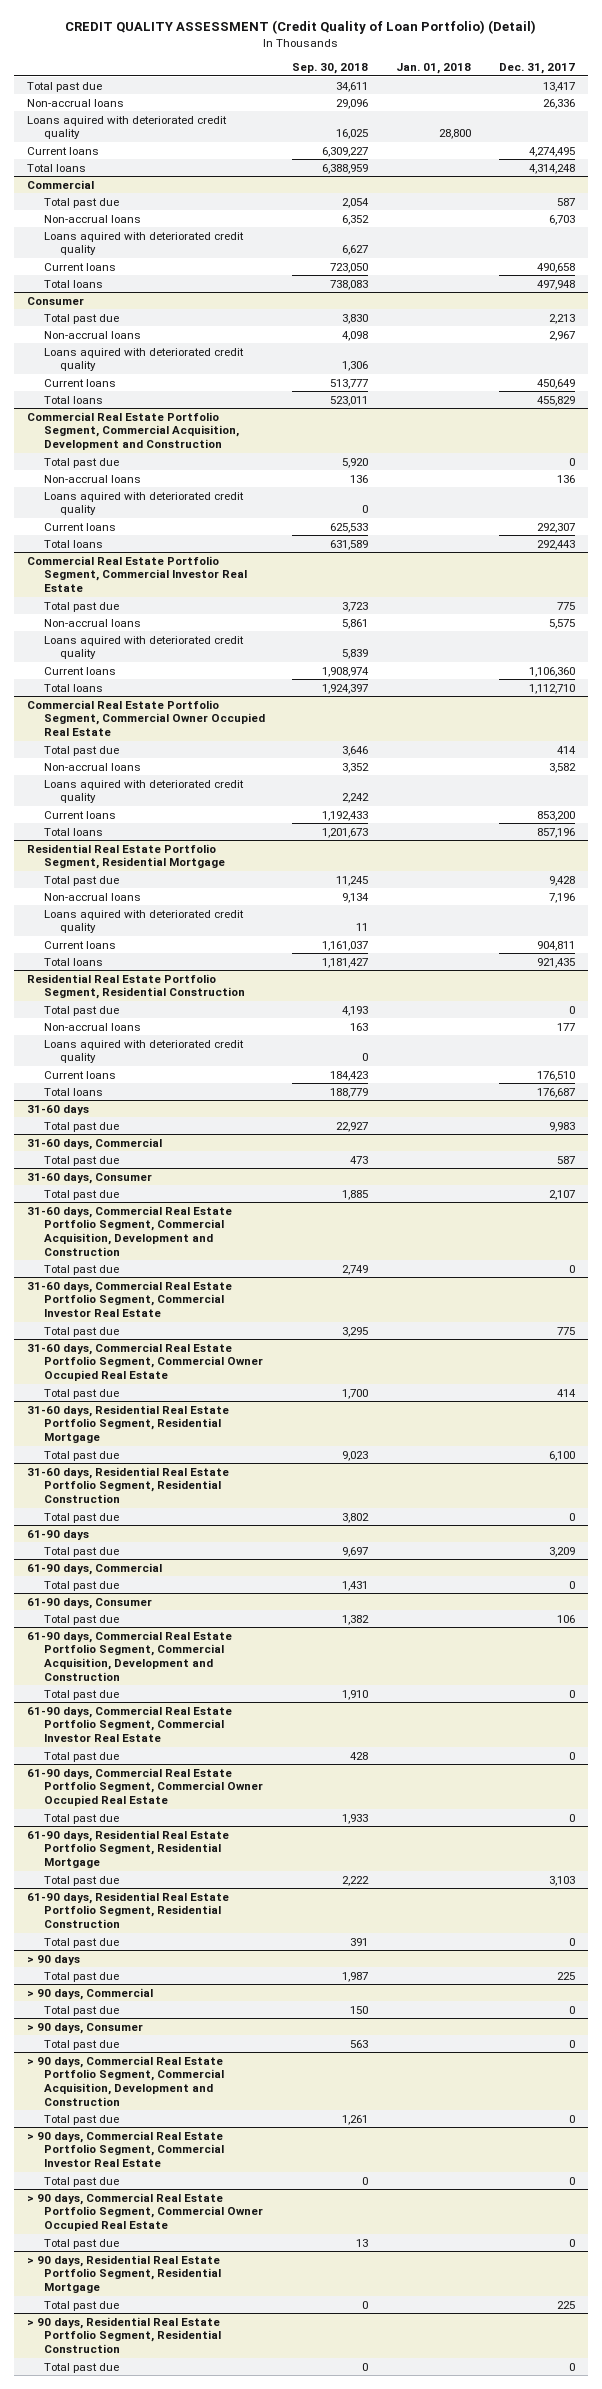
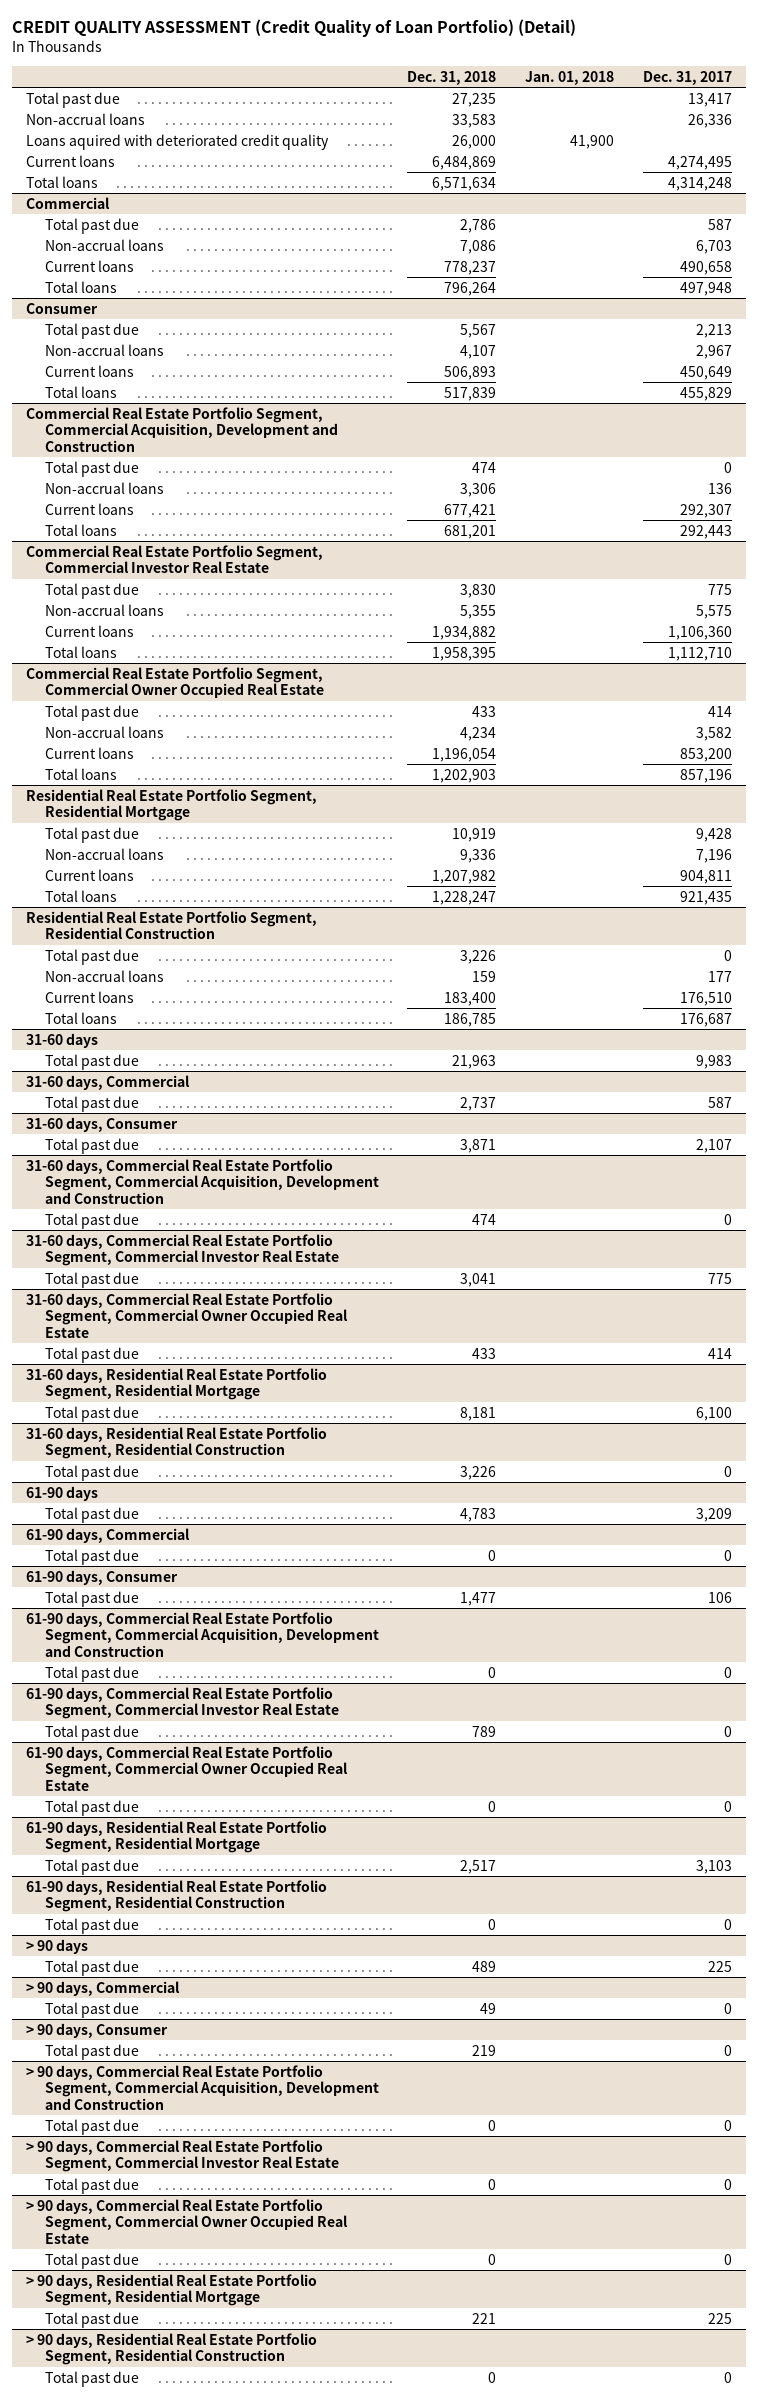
[292,63,369,75] Sep. 30, 2018 -> none
none -> [407,70,497,85] Dec. 31, 2018
[438,129,471,140] 28,800 -> [569,134,614,149] 41,900
[43,231,244,256] Loans aquired with deteriorated credit quality -> none
[43,347,244,372] Loans aquired with deteriorated credit quality -> none
[43,491,244,516] Loans aquired with deteriorated credit quality -> none
[43,635,244,660] Loans aquired with deteriorated credit quality -> none
[43,779,244,804] Loans aquired with deteriorated credit quality -> none
[43,909,244,934] Loans aquired with deteriorated credit quality -> none
[43,1039,244,1064] Loans aquired with deteriorated credit quality -> none

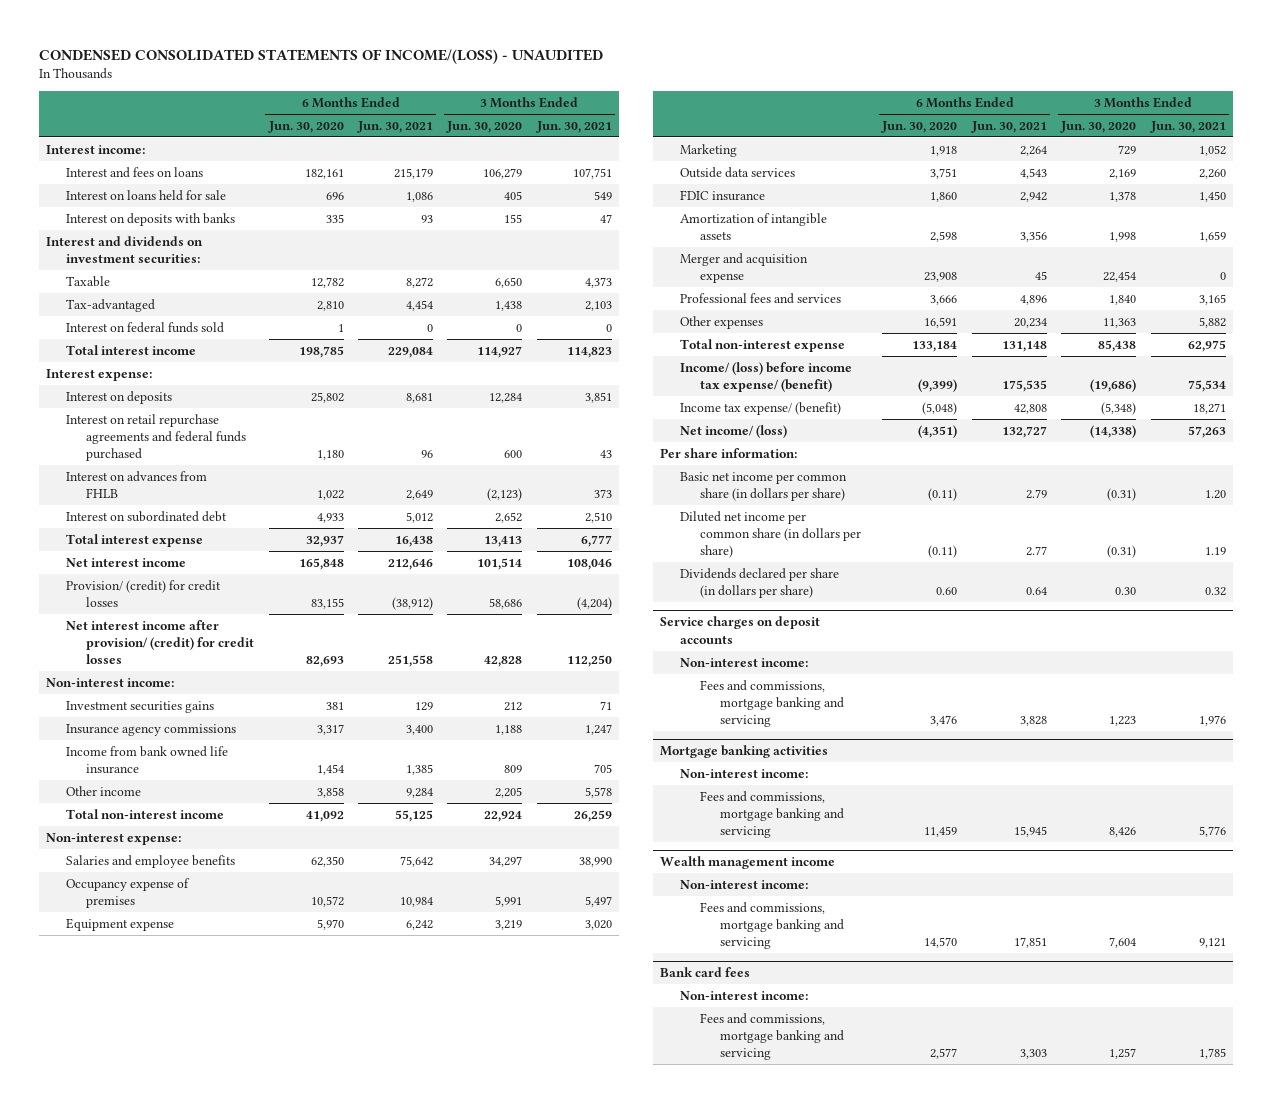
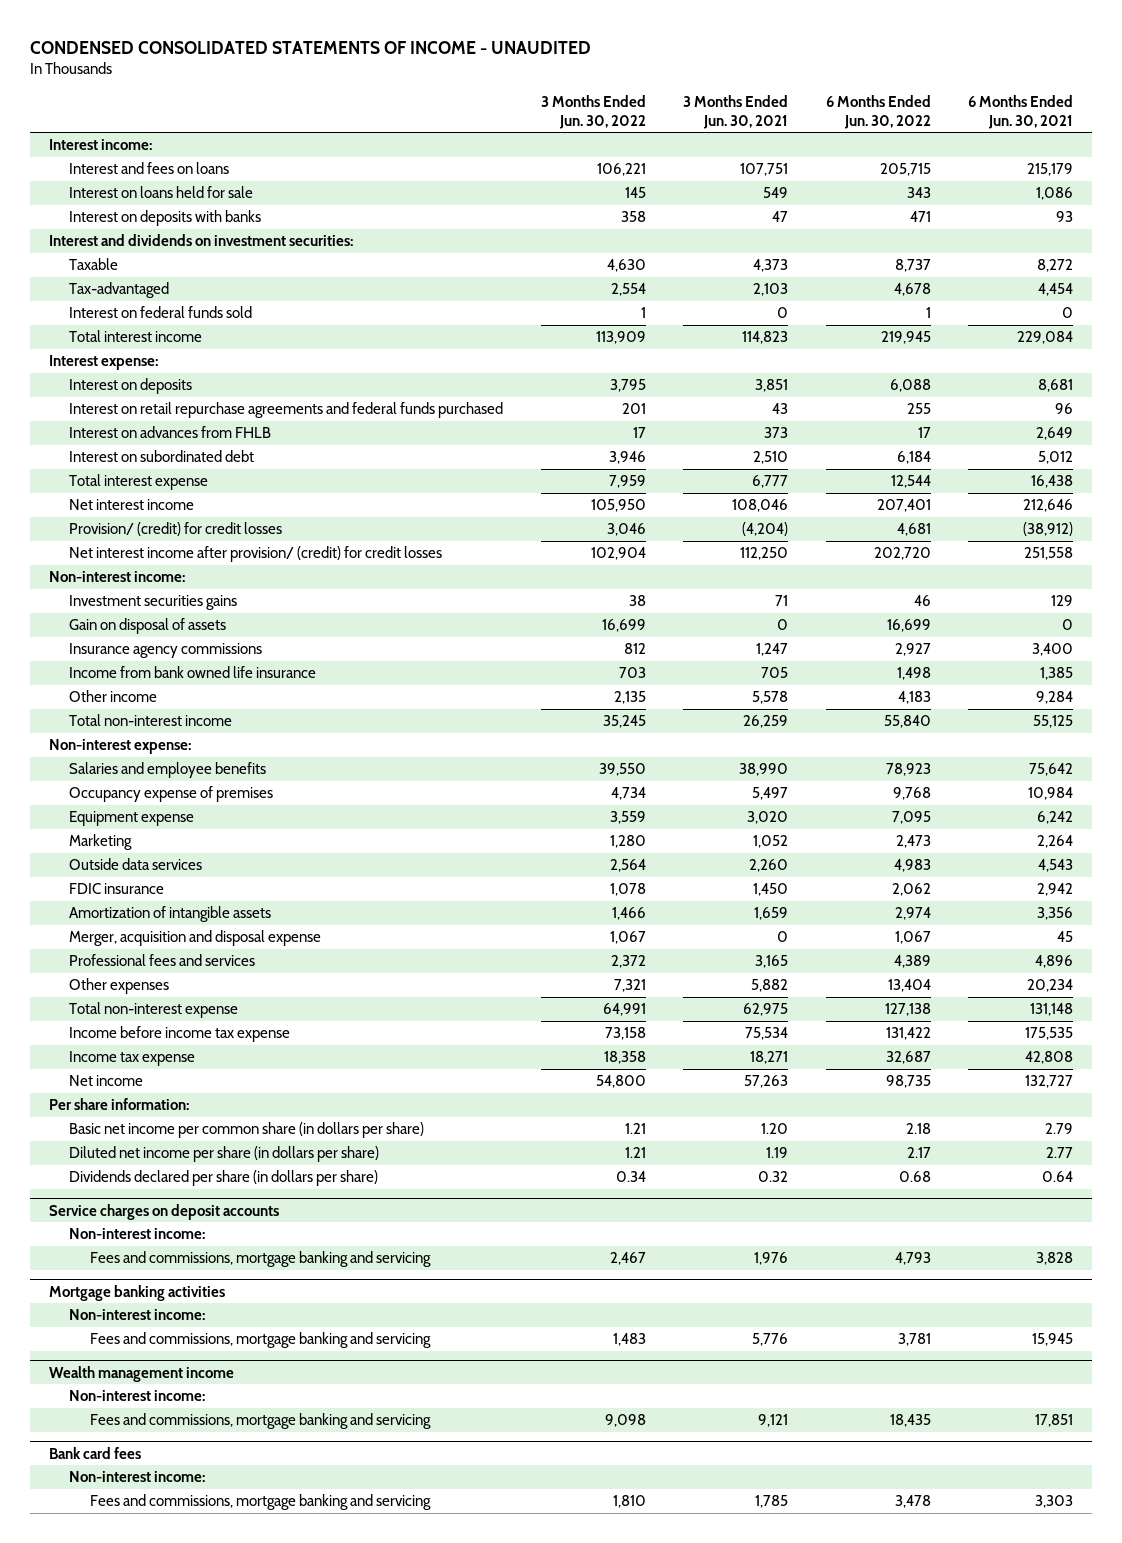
[38,48,603,64] CONDENSED CONSOLIDATED STATEMENTS OF INCOME/(LOSS) - UNAUDITED -> [30,40,592,54] CONDENSED CONSOLIDATED STATEMENTS OF INCOME - UNAUDITED
[267,120,344,133] Jun. 30, 2020 -> none
[446,120,523,133] Jun. 30, 2020 -> none
none -> [540,94,646,129] 3 Months Ended Jun. 30, 2022
none -> [825,94,931,129] 6 Months Ended Jun. 30, 2022
none -> [69,618,227,635] Gain on disposal of assets
[679,252,808,284] Merger and acquisition expense -> [69,930,322,947] Merger, acquisition and disposal expense
[679,361,852,393] Income/ (loss) before income tax expense/ (benefit) -> [69,1026,291,1043] Income before income tax expense
[679,401,841,415] Income tax expense/ (benefit) -> [69,1051,196,1067] Income tax expense
[679,424,787,438] Net income/ (loss) -> [69,1075,144,1087] Net income
[679,510,862,559] Diluted net income per common share (in dollars per share) -> [69,1146,380,1163] Diluted net income per share (in dollars per share)

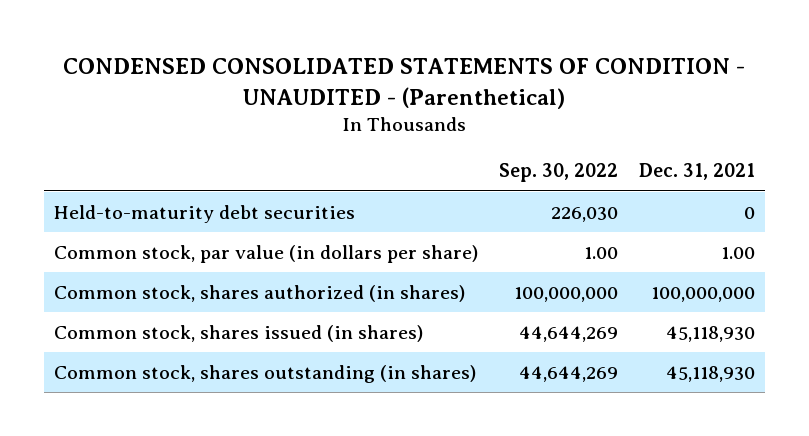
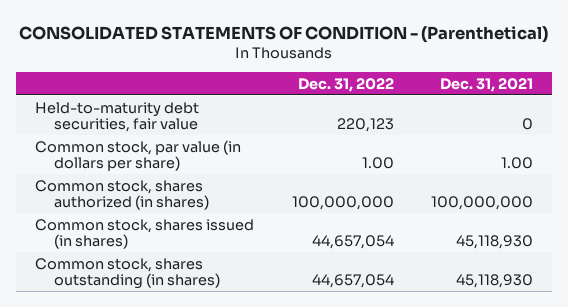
[63,58,746,109] CONDENSED CONSOLIDATED STATEMENTS OF CONDITION - UNAUDITED - (Parenthetical) -> [19,25,549,43] CONSOLIDATED STATEMENTS OF CONDITION - (Parenthetical)
[498,163,618,183] Sep. 30, 2022 -> none
none -> [297,77,394,92] Dec. 31, 2022
[54,204,356,223] Held-to-maturity debt securities -> [35,101,200,133] Held-to-maturity debt securities, fair value

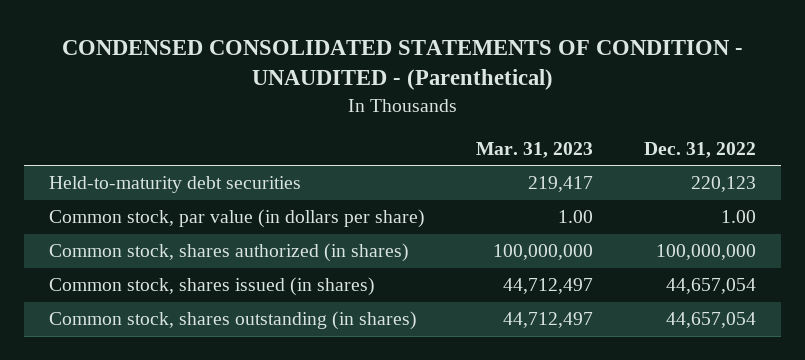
[19,25,549,43] CONSOLIDATED STATEMENTS OF CONDITION - (Parenthetical) -> [61,39,743,91] CONDENSED CONSOLIDATED STATEMENTS OF CONDITION - UNAUDITED - (Parenthetical)
[440,77,534,92] Dec. 31, 2021 -> none
none -> [476,141,594,158] Mar. 31, 2023
[35,101,200,133] Held-to-maturity debt securities, fair value -> [49,176,302,194] Held-to-maturity debt securities

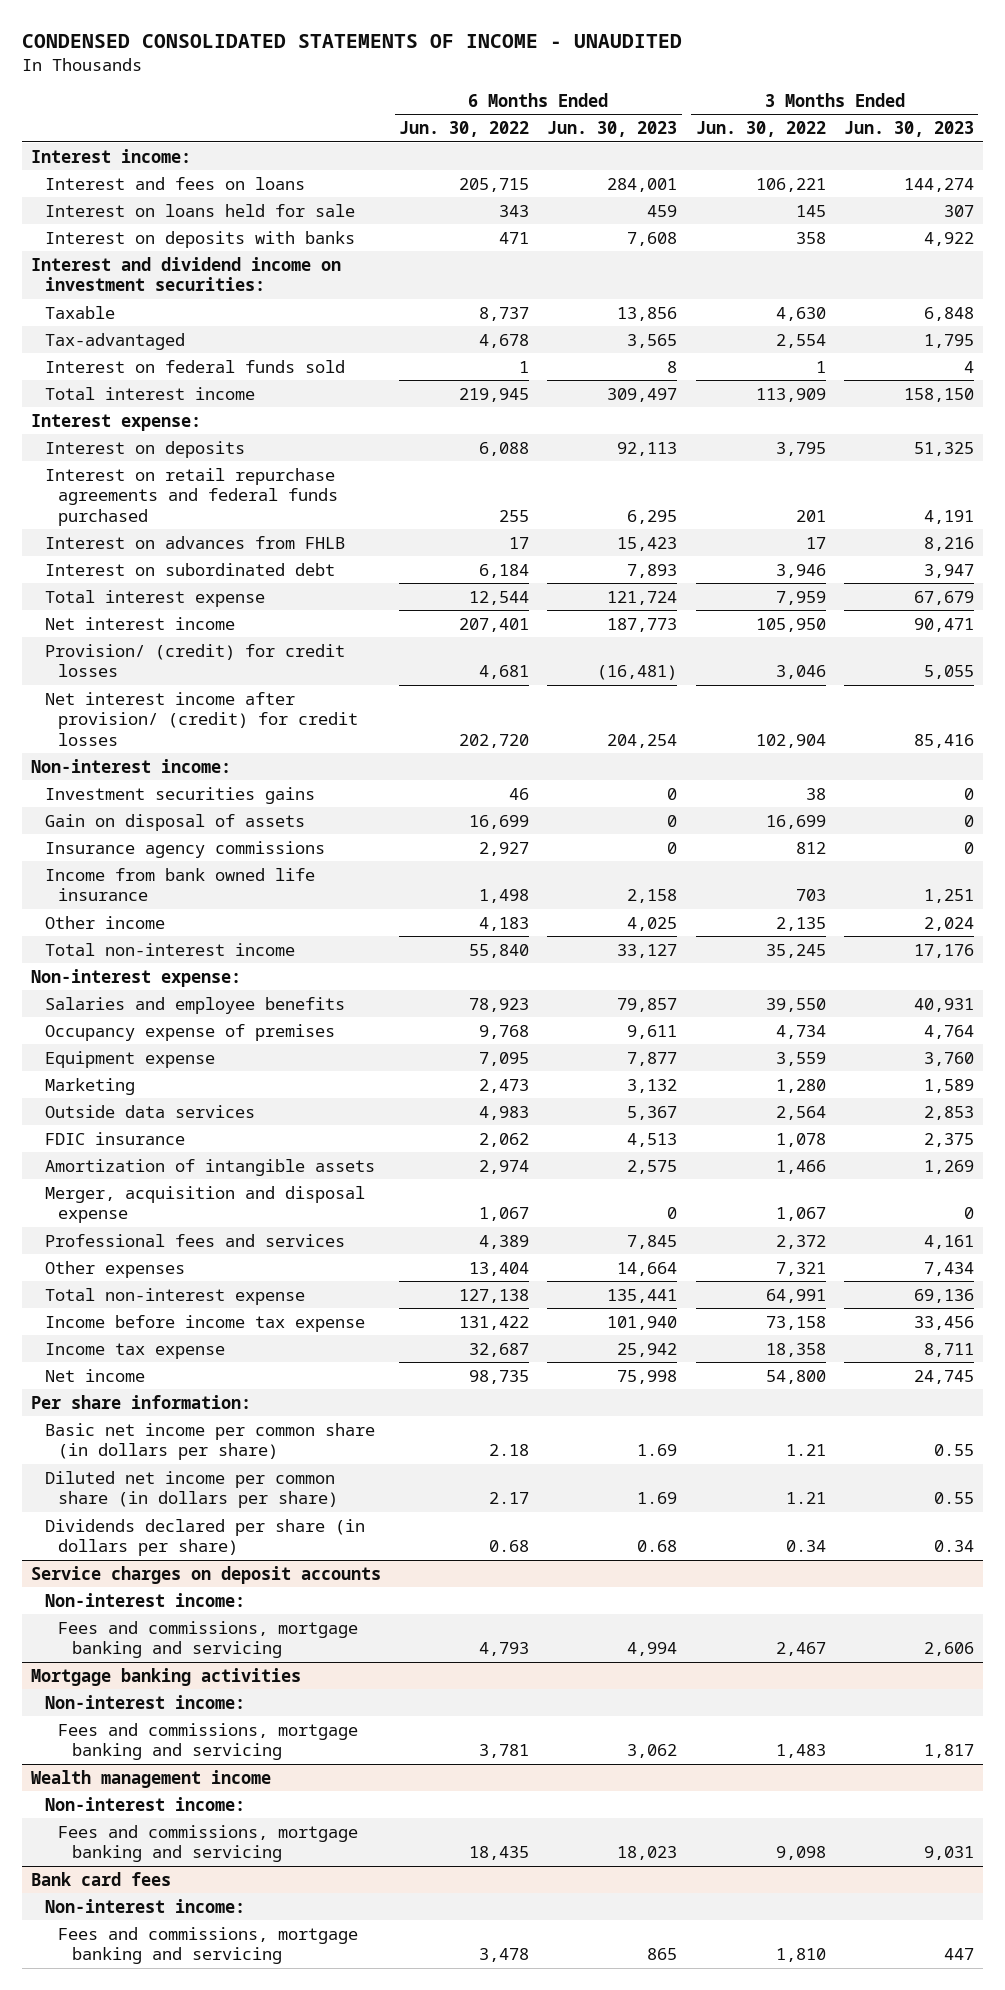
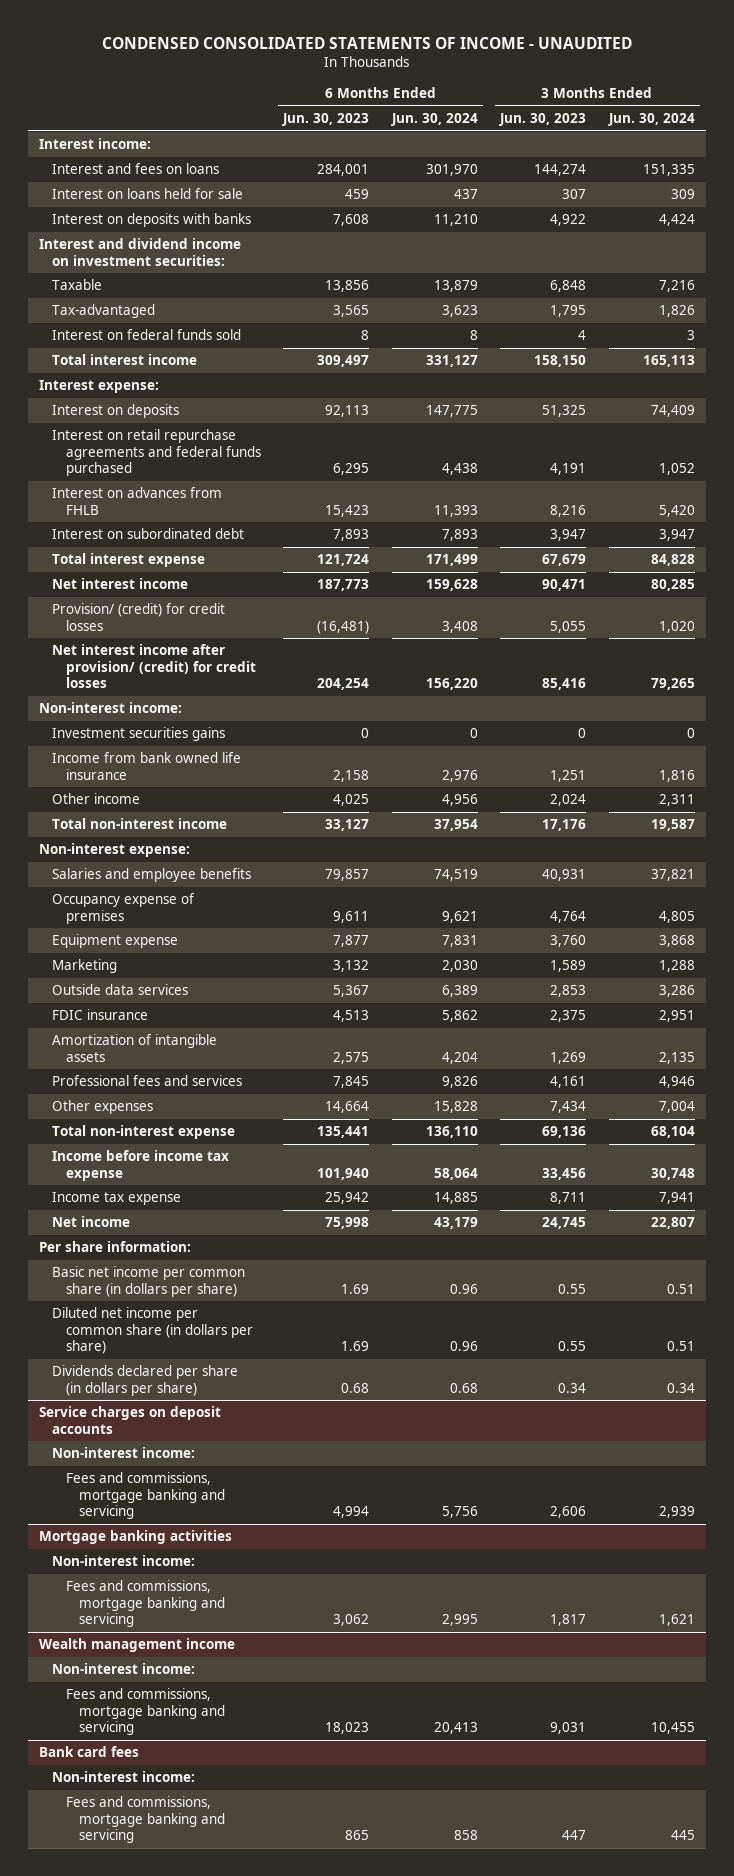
[399,121,530,138] Jun. 30, 2022 -> none
[695,121,826,138] Jun. 30, 2022 -> none
none -> [390,113,478,127] Jun. 30, 2024
none -> [607,113,695,127] Jun. 30, 2024
[44,813,305,831] Gain on disposal of assets -> none
[44,840,325,858] Insurance agency commissions -> none
[44,1185,365,1224] Merger, acquisition and disposal expense -> none

